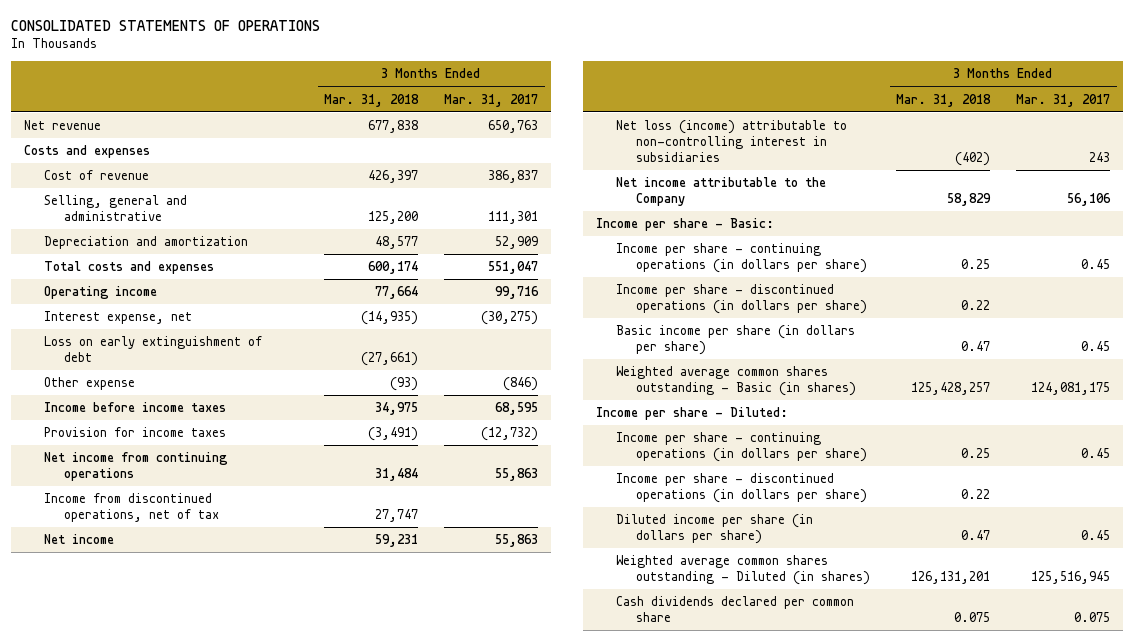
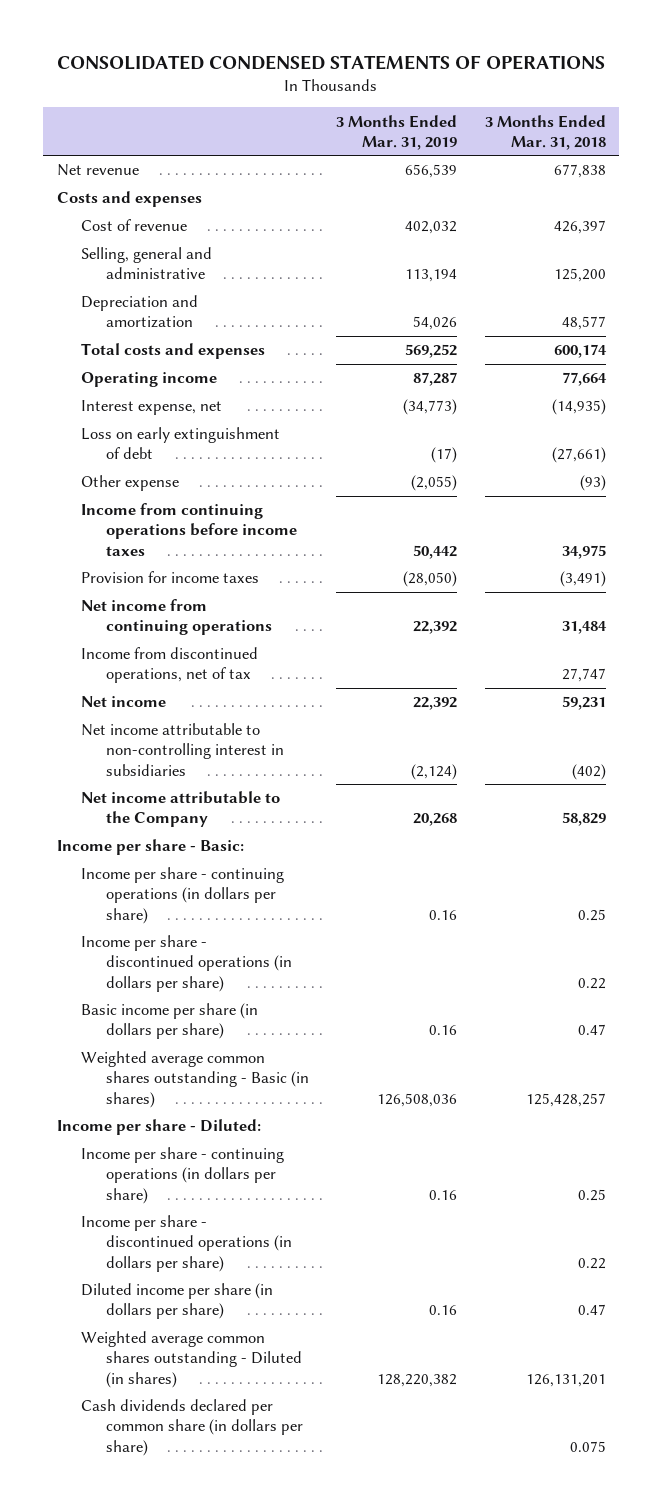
[10,19,320,31] CONSOLIDATED STATEMENTS OF OPERATIONS -> [57,54,606,70] CONSOLIDATED CONDENSED STATEMENTS OF OPERATIONS
[444,93,539,107] Mar. 31, 2017 -> none
none -> [336,114,458,150] 3 Months Ended Mar. 31, 2019
[44,402,227,413] Income before income taxes -> [81,503,297,556] Income from continuing operations before income taxes
[616,120,848,162] Net loss (income) attributable to non-controlling interest in subsidiaries -> [81,723,284,776] Net income attributable to non-controlling interest in subsidiaries
[616,596,855,622] Cash dividends declared per common share -> [81,1399,303,1456] Cash dividends declared per common share (in dollars per share)

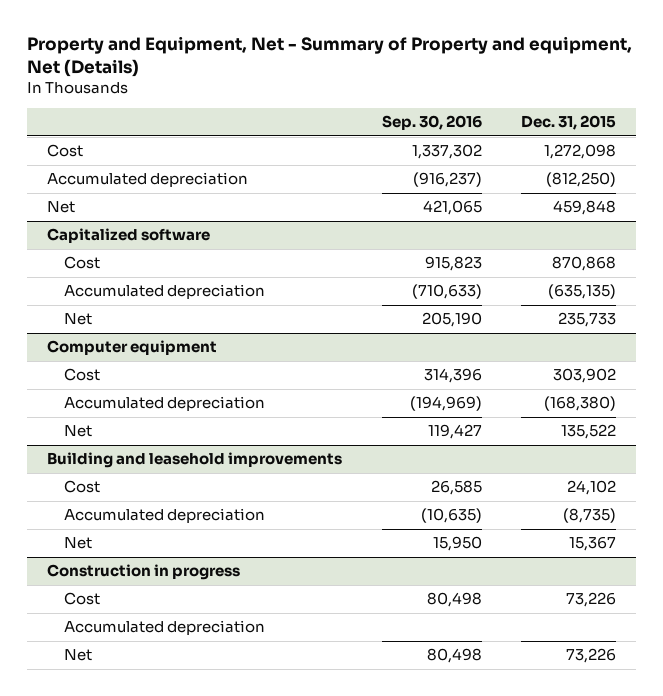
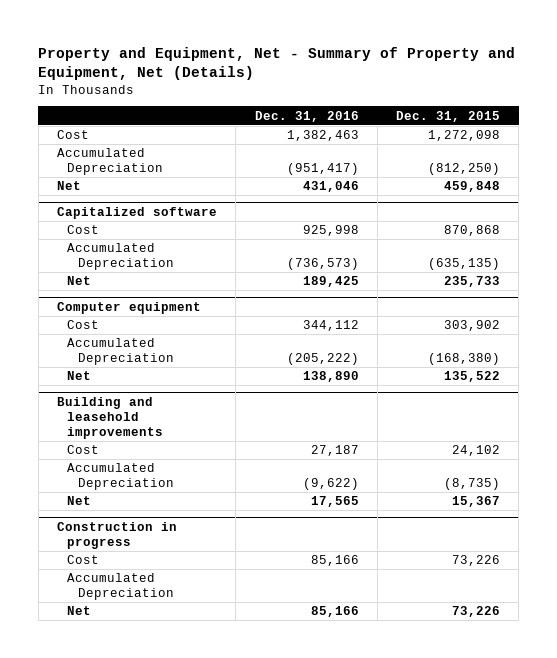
[27,36,633,78] Property and Equipment, Net - Summary of Property and equipment, Net (Details) -> [38,46,516,81] Property and Equipment, Net - Summary of Property and Equipment, Net (Details)
[381,115,482,131] Sep. 30, 2016 -> none
none -> [254,110,359,122] Dec. 31, 2016
[47,172,249,188] Accumulated depreciation -> [57,148,164,176] Accumulated Depreciation
[64,284,266,300] Accumulated depreciation -> [67,243,174,271] Accumulated Depreciation
[64,396,266,412] Accumulated depreciation -> [67,338,174,366] Accumulated Depreciation
[64,508,266,524] Accumulated depreciation -> [67,463,174,491] Accumulated Depreciation
[64,620,266,636] Accumulated depreciation -> [67,573,174,601] Accumulated Depreciation

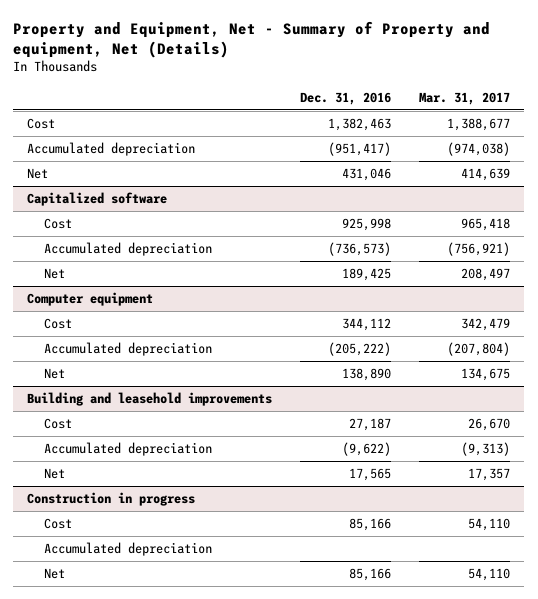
[38,46,516,81] Property and Equipment, Net - Summary of Property and Equipment, Net (Details) -> [13,20,491,58] Property and Equipment, Net - Summary of Property and equipment, Net (Details)
[395,110,500,122] Dec. 31, 2015 -> none
none -> [419,91,511,105] Mar. 31, 2017
[57,148,164,176] Accumulated Depreciation -> [27,142,196,157] Accumulated depreciation
[67,243,174,271] Accumulated Depreciation -> [44,242,213,257] Accumulated depreciation
[67,338,174,366] Accumulated Depreciation -> [44,342,213,357] Accumulated depreciation
[67,463,174,491] Accumulated Depreciation -> [44,442,213,457] Accumulated depreciation
[67,573,174,601] Accumulated Depreciation -> [44,542,213,557] Accumulated depreciation

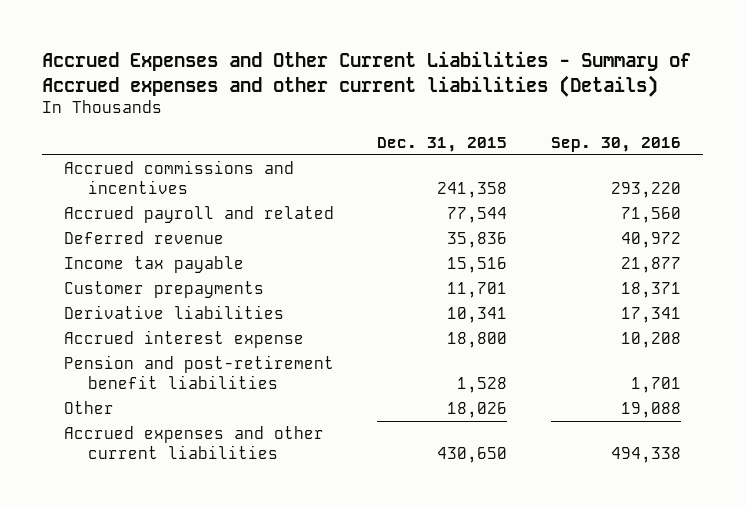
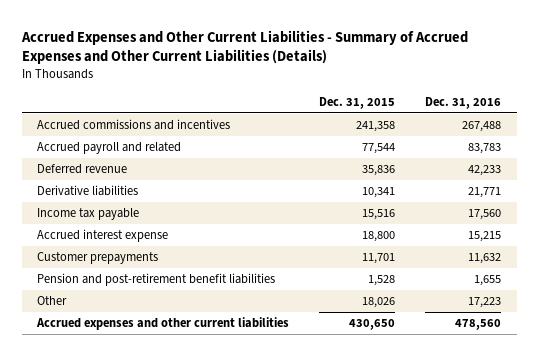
[41,50,691,97] Accrued Expenses and Other Current Liabilities - Summary of Accrued expenses and other current liabilities (Details) -> [21,29,469,64] Accrued Expenses and Other Current Liabilities - Summary of Accrued Expenses and Other Current Liabilities (Details)
[551,136,682,152] Sep. 30, 2016 -> none
none -> [425,96,502,109] Dec. 31, 2016
[63,256,244,274] Income tax payable -> [37,208,140,221] Income tax payable
[63,281,264,299] Customer prepayments -> [37,252,159,265] Customer prepayments

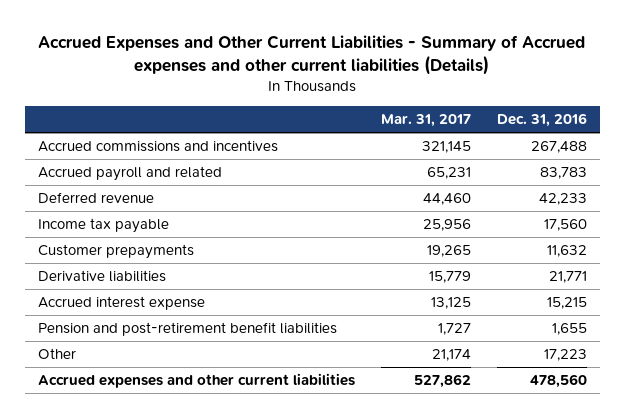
[21,29,469,64] Accrued Expenses and Other Current Liabilities - Summary of Accrued Expenses and Other Current Liabilities (Details) -> [38,34,586,76] Accrued Expenses and Other Current Liabilities - Summary of Accrued expenses and other current liabilities (Details)
[319,96,396,109] Dec. 31, 2015 -> none
none -> [380,114,471,128] Mar. 31, 2017
[37,185,139,197] Derivative liabilities -> [37,270,166,283] Derivative liabilities
[37,229,169,243] Accrued interest expense -> [37,296,205,311] Accrued interest expense

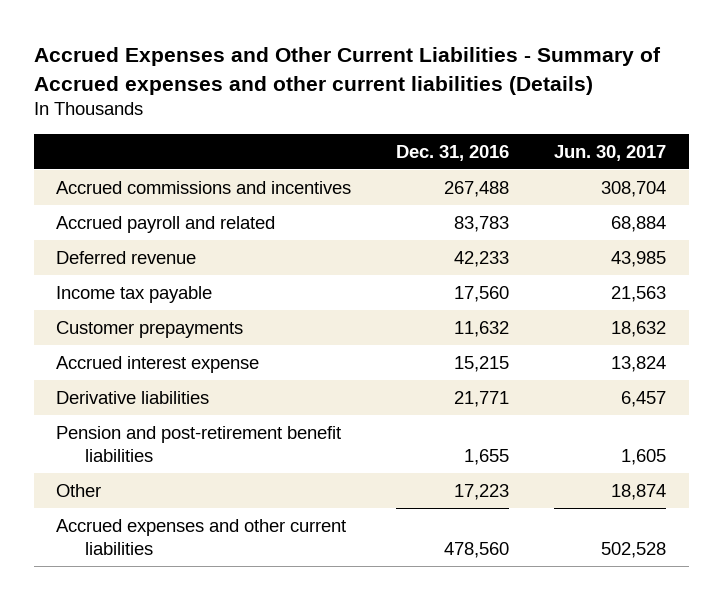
[380,114,471,128] Mar. 31, 2017 -> none
none -> [554,144,667,161] Jun. 30, 2017
[37,270,166,283] Derivative liabilities -> [56,390,210,404] Derivative liabilities

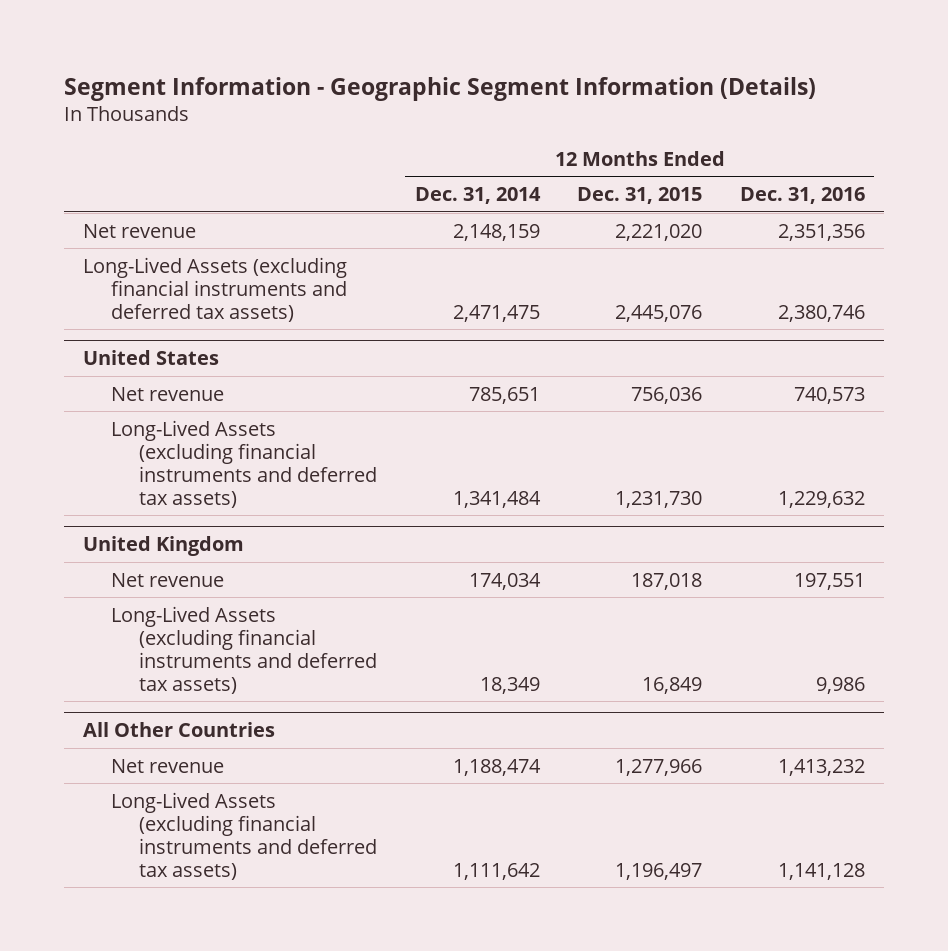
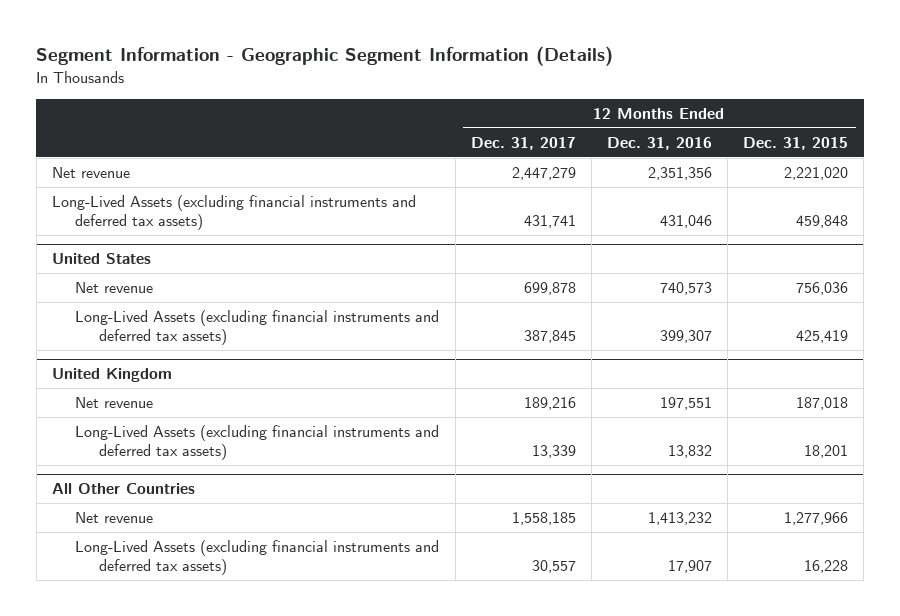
[414,187,541,205] Dec. 31, 2014 -> none
none -> [470,136,576,150] Dec. 31, 2017
[615,304,703,322] 2,445,076 -> [796,215,849,229] 459,848
[777,304,865,322] 2,380,746 -> [659,215,712,229] 431,046
[615,490,703,508] 1,231,730 -> [796,330,849,344] 425,419
[777,490,865,508] 1,229,632 -> [659,330,712,344] 399,307
[642,676,703,694] 16,849 -> [804,445,849,459] 18,201
[815,676,865,694] 9,986 -> [667,445,712,459] 13,832
[615,862,703,880] 1,196,497 -> [804,560,849,574] 16,228
[777,862,865,880] 1,141,128 -> [667,560,712,574] 17,907

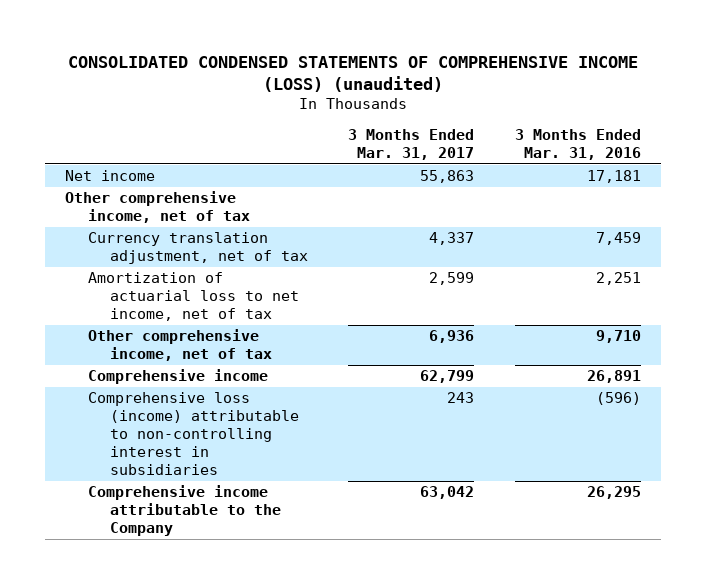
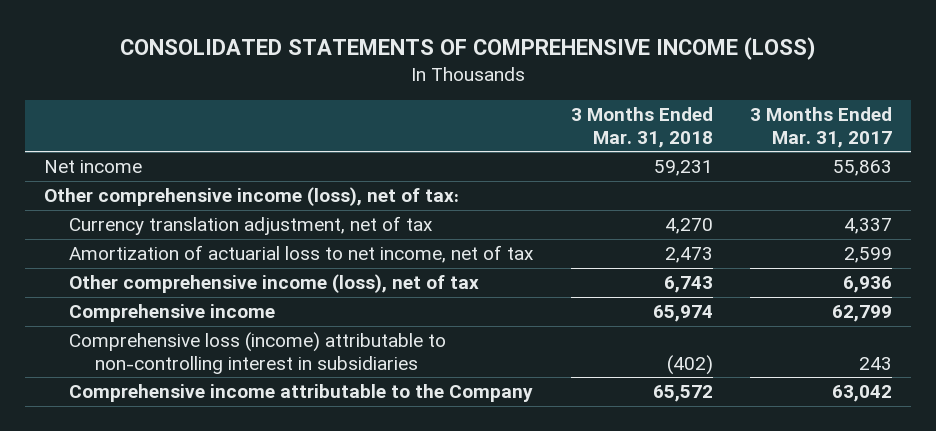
[67,55,638,92] CONSOLIDATED CONDENSED STATEMENTS OF COMPREHENSIVE INCOME (LOSS) (unaudited) -> [119,36,816,60] CONSOLIDATED STATEMENTS OF COMPREHENSIVE INCOME (LOSS)
[514,129,641,160] 3 Months Ended Mar. 31, 2016 -> none
none -> [570,107,713,148] 3 Months Ended Mar. 31, 2018
[65,191,250,224] Other comprehensive income, net of tax -> [43,187,459,207] Other comprehensive income (loss), net of tax:
[87,329,273,362] Other comprehensive income, net of tax -> [69,274,480,294] Other comprehensive income (loss), net of tax

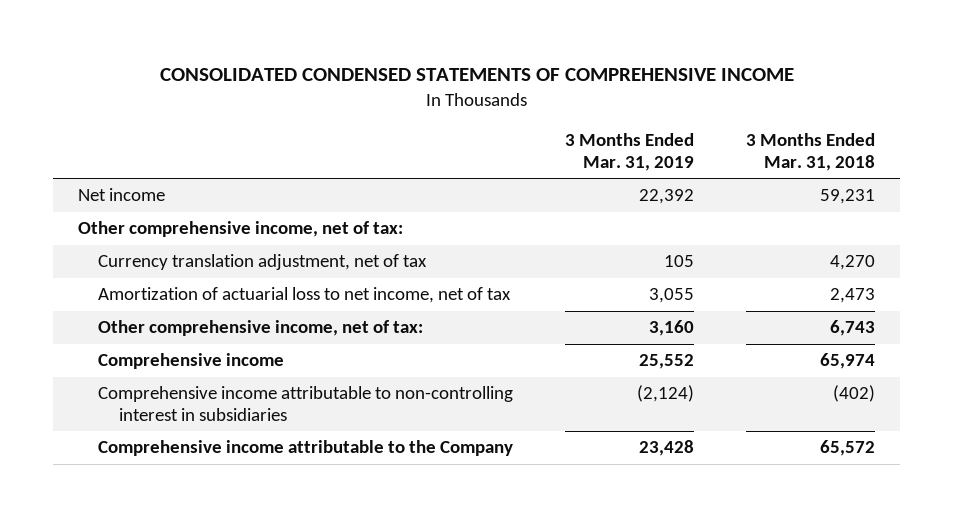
[119,36,816,60] CONSOLIDATED STATEMENTS OF COMPREHENSIVE INCOME (LOSS) -> [159,68,794,82] CONSOLIDATED CONDENSED STATEMENTS OF COMPREHENSIVE INCOME
[750,107,893,148] 3 Months Ended Mar. 31, 2017 -> none
none -> [565,133,695,171] 3 Months Ended Mar. 31, 2019
[43,187,459,207] Other comprehensive income (loss), net of tax: -> [78,221,404,238] Other comprehensive income, net of tax:
[69,274,480,294] Other comprehensive income (loss), net of tax -> [98,320,424,337] Other comprehensive income, net of tax:
[69,332,447,374] Comprehensive loss (income) attributable to non-controlling interest in subsidiaries -> [98,386,514,421] Comprehensive income attributable to non-controlling interest in subsidiaries

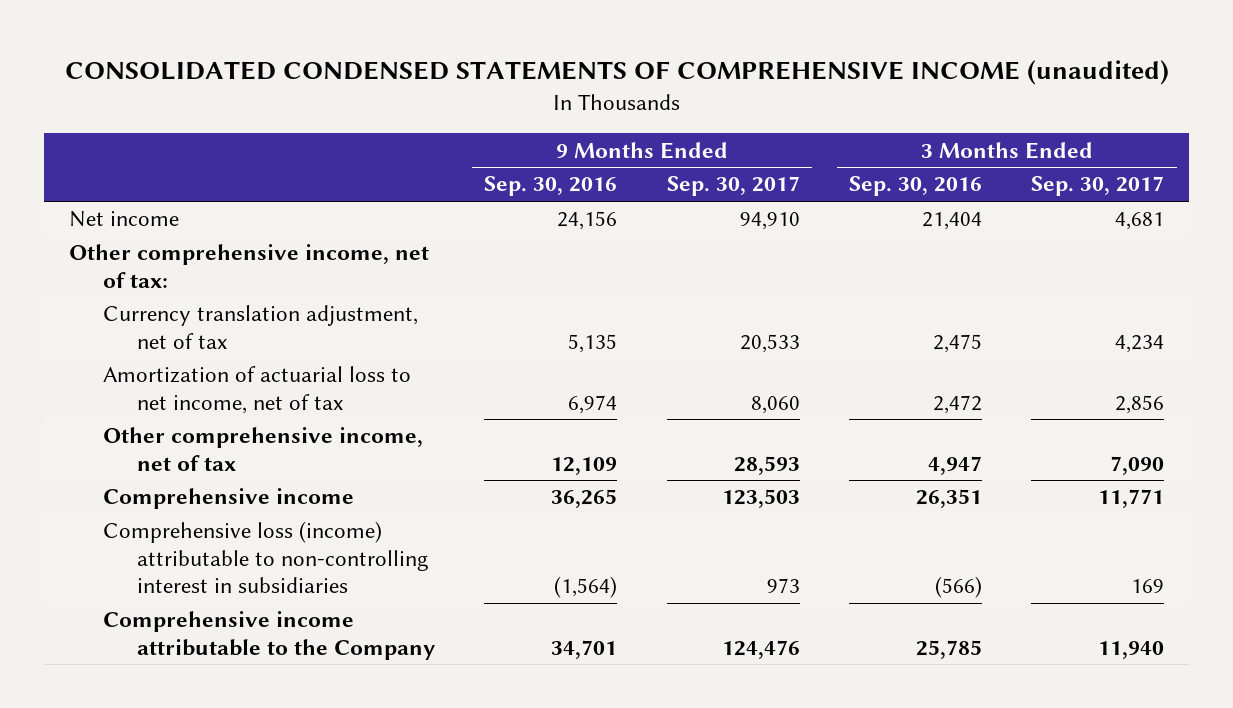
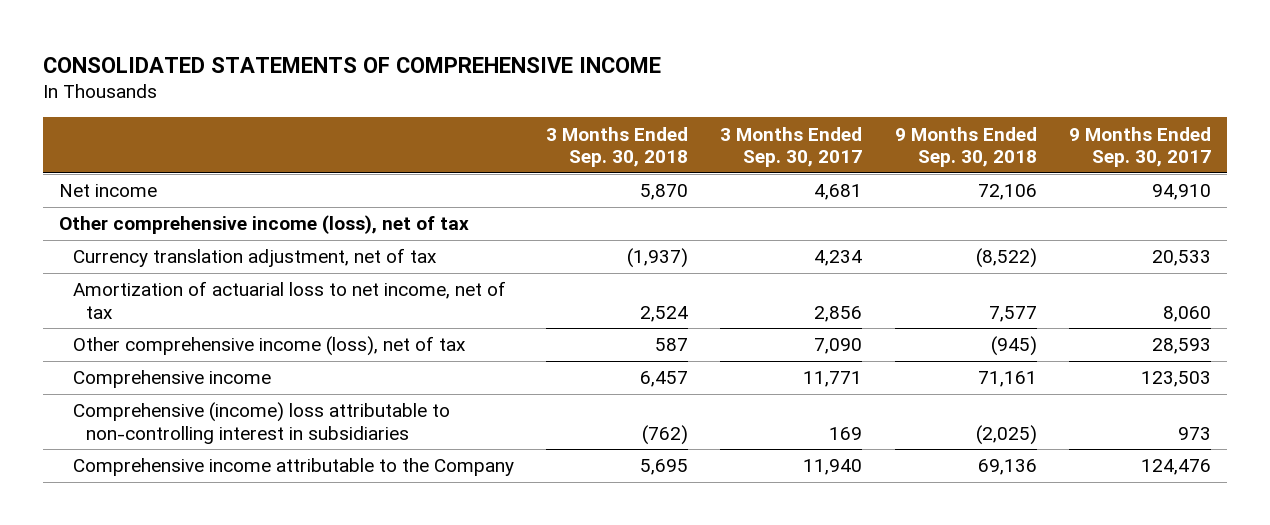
[64,60,1169,86] CONSOLIDATED CONDENSED STATEMENTS OF COMPREHENSIVE INCOME (unaudited) -> [42,56,661,73] CONSOLIDATED STATEMENTS OF COMPREHENSIVE INCOME
[484,176,618,197] Sep. 30, 2016 -> none
[849,176,983,197] Sep. 30, 2016 -> none
none -> [545,126,688,168] 3 Months Ended Sep. 30, 2018
none -> [894,126,1037,168] 9 Months Ended Sep. 30, 2018
[68,244,429,288] Other comprehensive income, net of tax: -> [59,215,470,235] Other comprehensive income (loss), net of tax
[102,427,423,471] Other comprehensive income, net of tax -> [72,336,466,357] Other comprehensive income (loss), net of tax
[102,521,429,594] Comprehensive loss (income) attributable to non-controlling interest in subsidiaries -> [72,402,450,444] Comprehensive (income) loss attributable to non-controlling interest in subsidiaries

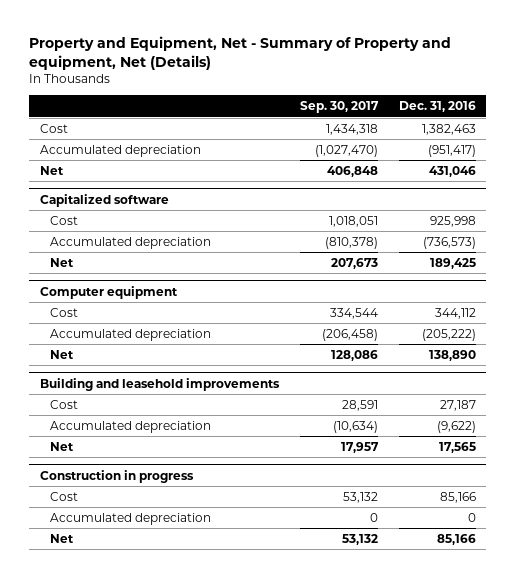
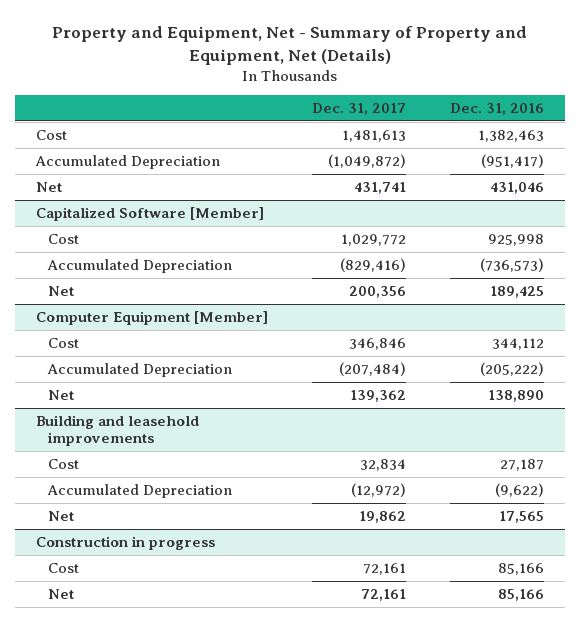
[29,36,452,70] Property and Equipment, Net - Summary of Property and equipment, Net (Details) -> [52,25,528,65] Property and Equipment, Net - Summary of Property and Equipment, Net (Details)
[299,101,379,114] Sep. 30, 2017 -> none
none -> [312,103,407,116] Dec. 31, 2017
[39,144,201,157] Accumulated depreciation -> [35,154,221,169] Accumulated Depreciation
[39,193,169,207] Capitalized software -> [36,206,265,221] Capitalized Software [Member]
[49,236,211,249] Accumulated depreciation -> [46,258,232,273] Accumulated Depreciation
[39,285,178,299] Computer equipment -> [36,310,269,325] Computer Equipment [Member]
[49,328,211,341] Accumulated depreciation -> [46,362,232,377] Accumulated Depreciation
[49,420,211,433] Accumulated depreciation -> [46,483,232,498] Accumulated Depreciation
[49,512,211,525] Accumulated depreciation -> none

